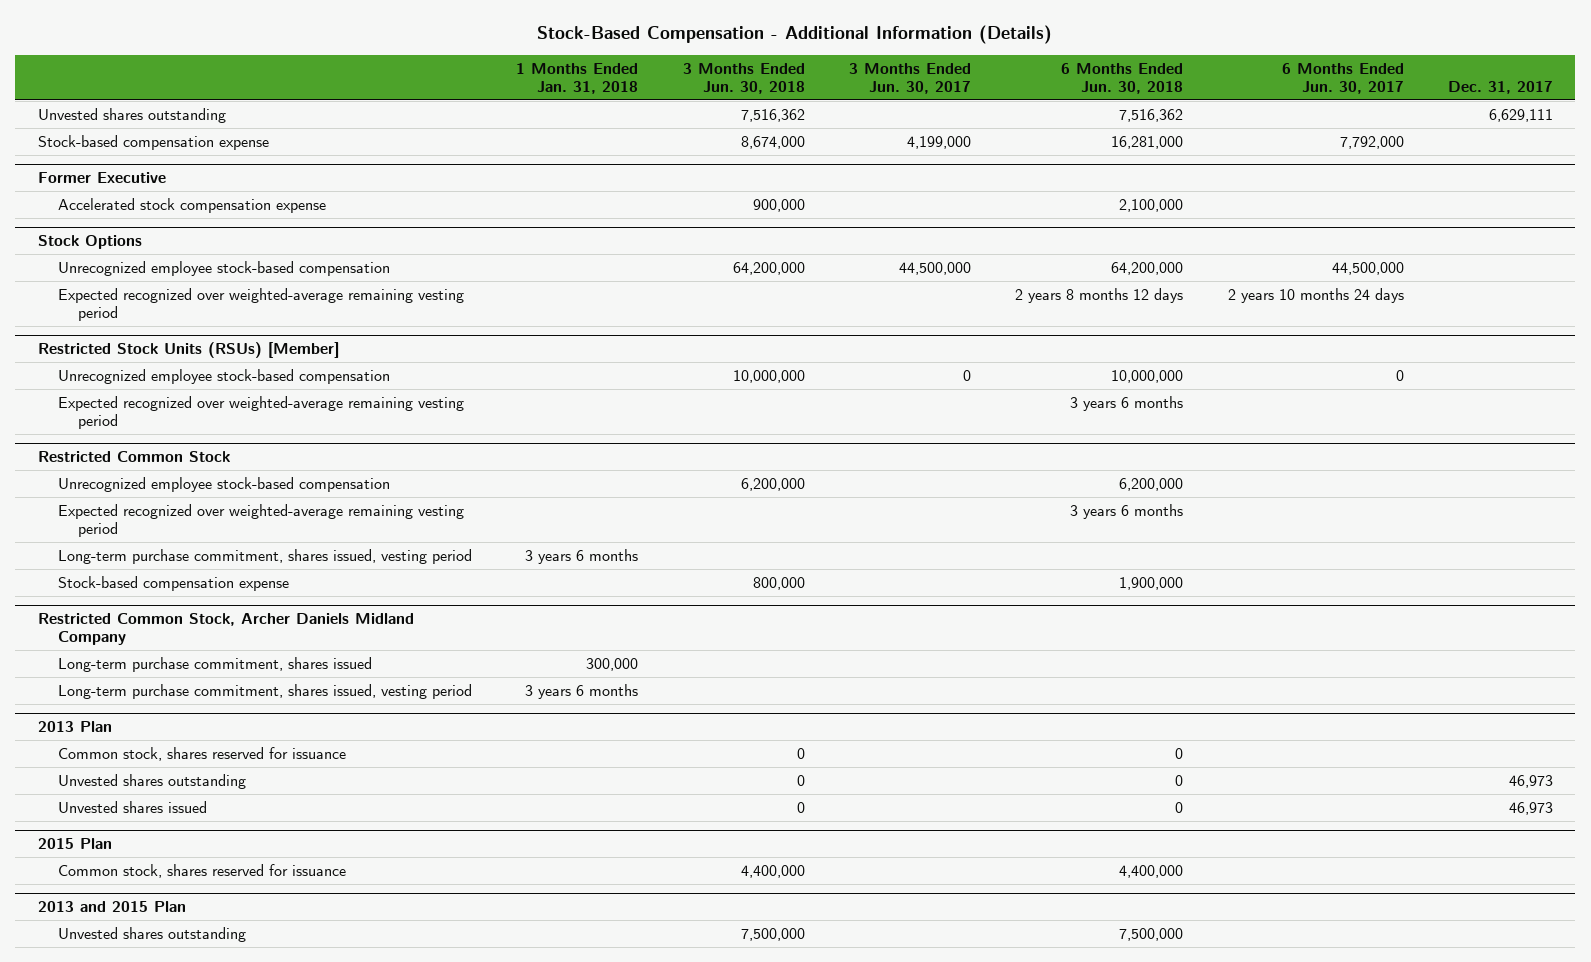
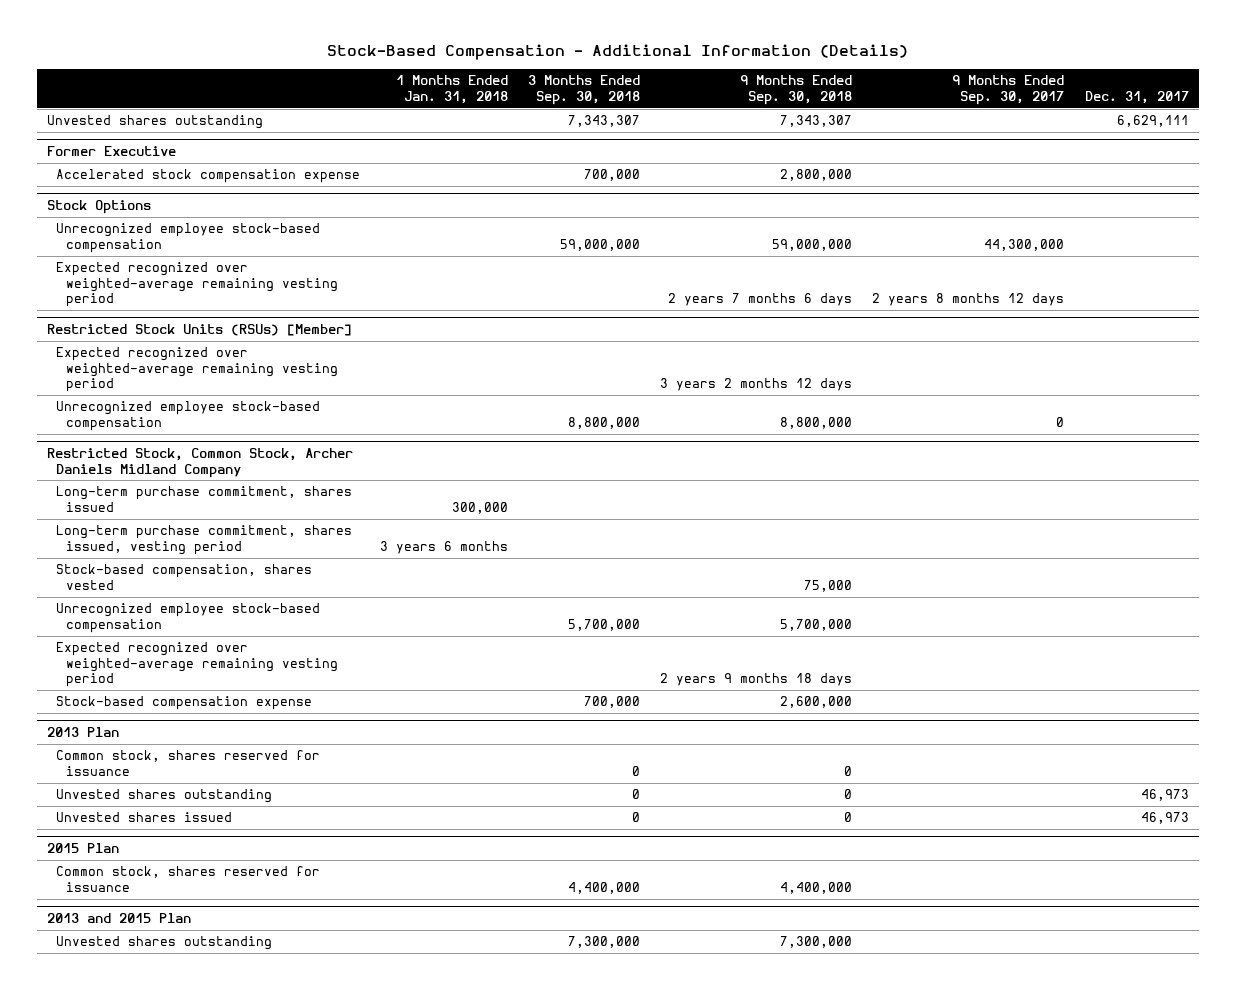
[682,62,805,94] 3 Months Ended Jun. 30, 2018 -> none
[848,62,971,94] 3 Months Ended Jun. 30, 2017 -> none
[1061,62,1184,94] 6 Months Ended Jun. 30, 2018 -> none
[1281,62,1404,94] 6 Months Ended Jun. 30, 2017 -> none
none -> [528,75,641,105] 3 Months Ended Sep. 30, 2018
none -> [740,75,853,105] 9 Months Ended Sep. 30, 2018
none -> [952,75,1065,105] 9 Months Ended Sep. 30, 2017
[37,134,269,150] Stock-based compensation expense -> none
[37,450,230,462] Restricted Common Stock -> none
[57,476,390,492] Unrecognized employee stock-based compensation -> none
[57,503,464,537] Expected recognized over weighted-average remaining vesting period -> none
[57,548,472,564] Long-term purchase commitment, shares issued, vesting period -> none
[57,575,289,591] Stock-based compensation expense -> none
[57,368,390,384] Unrecognized employee stock-based compensation -> [56,401,321,431] Unrecognized employee stock-based compensation
[37,612,414,645] Restricted Common Stock, Archer Daniels Midland Company -> [46,448,353,478] Restricted Stock, Common Stock, Archer Daniels Midland Company
none -> [56,564,313,590] Stock-based compensation, shares vested
none -> [56,603,321,633] Unrecognized employee stock-based compensation
none -> [56,642,339,688] Expected recognized over weighted-average remaining vesting period
none -> [56,696,313,711] Stock-based compensation expense

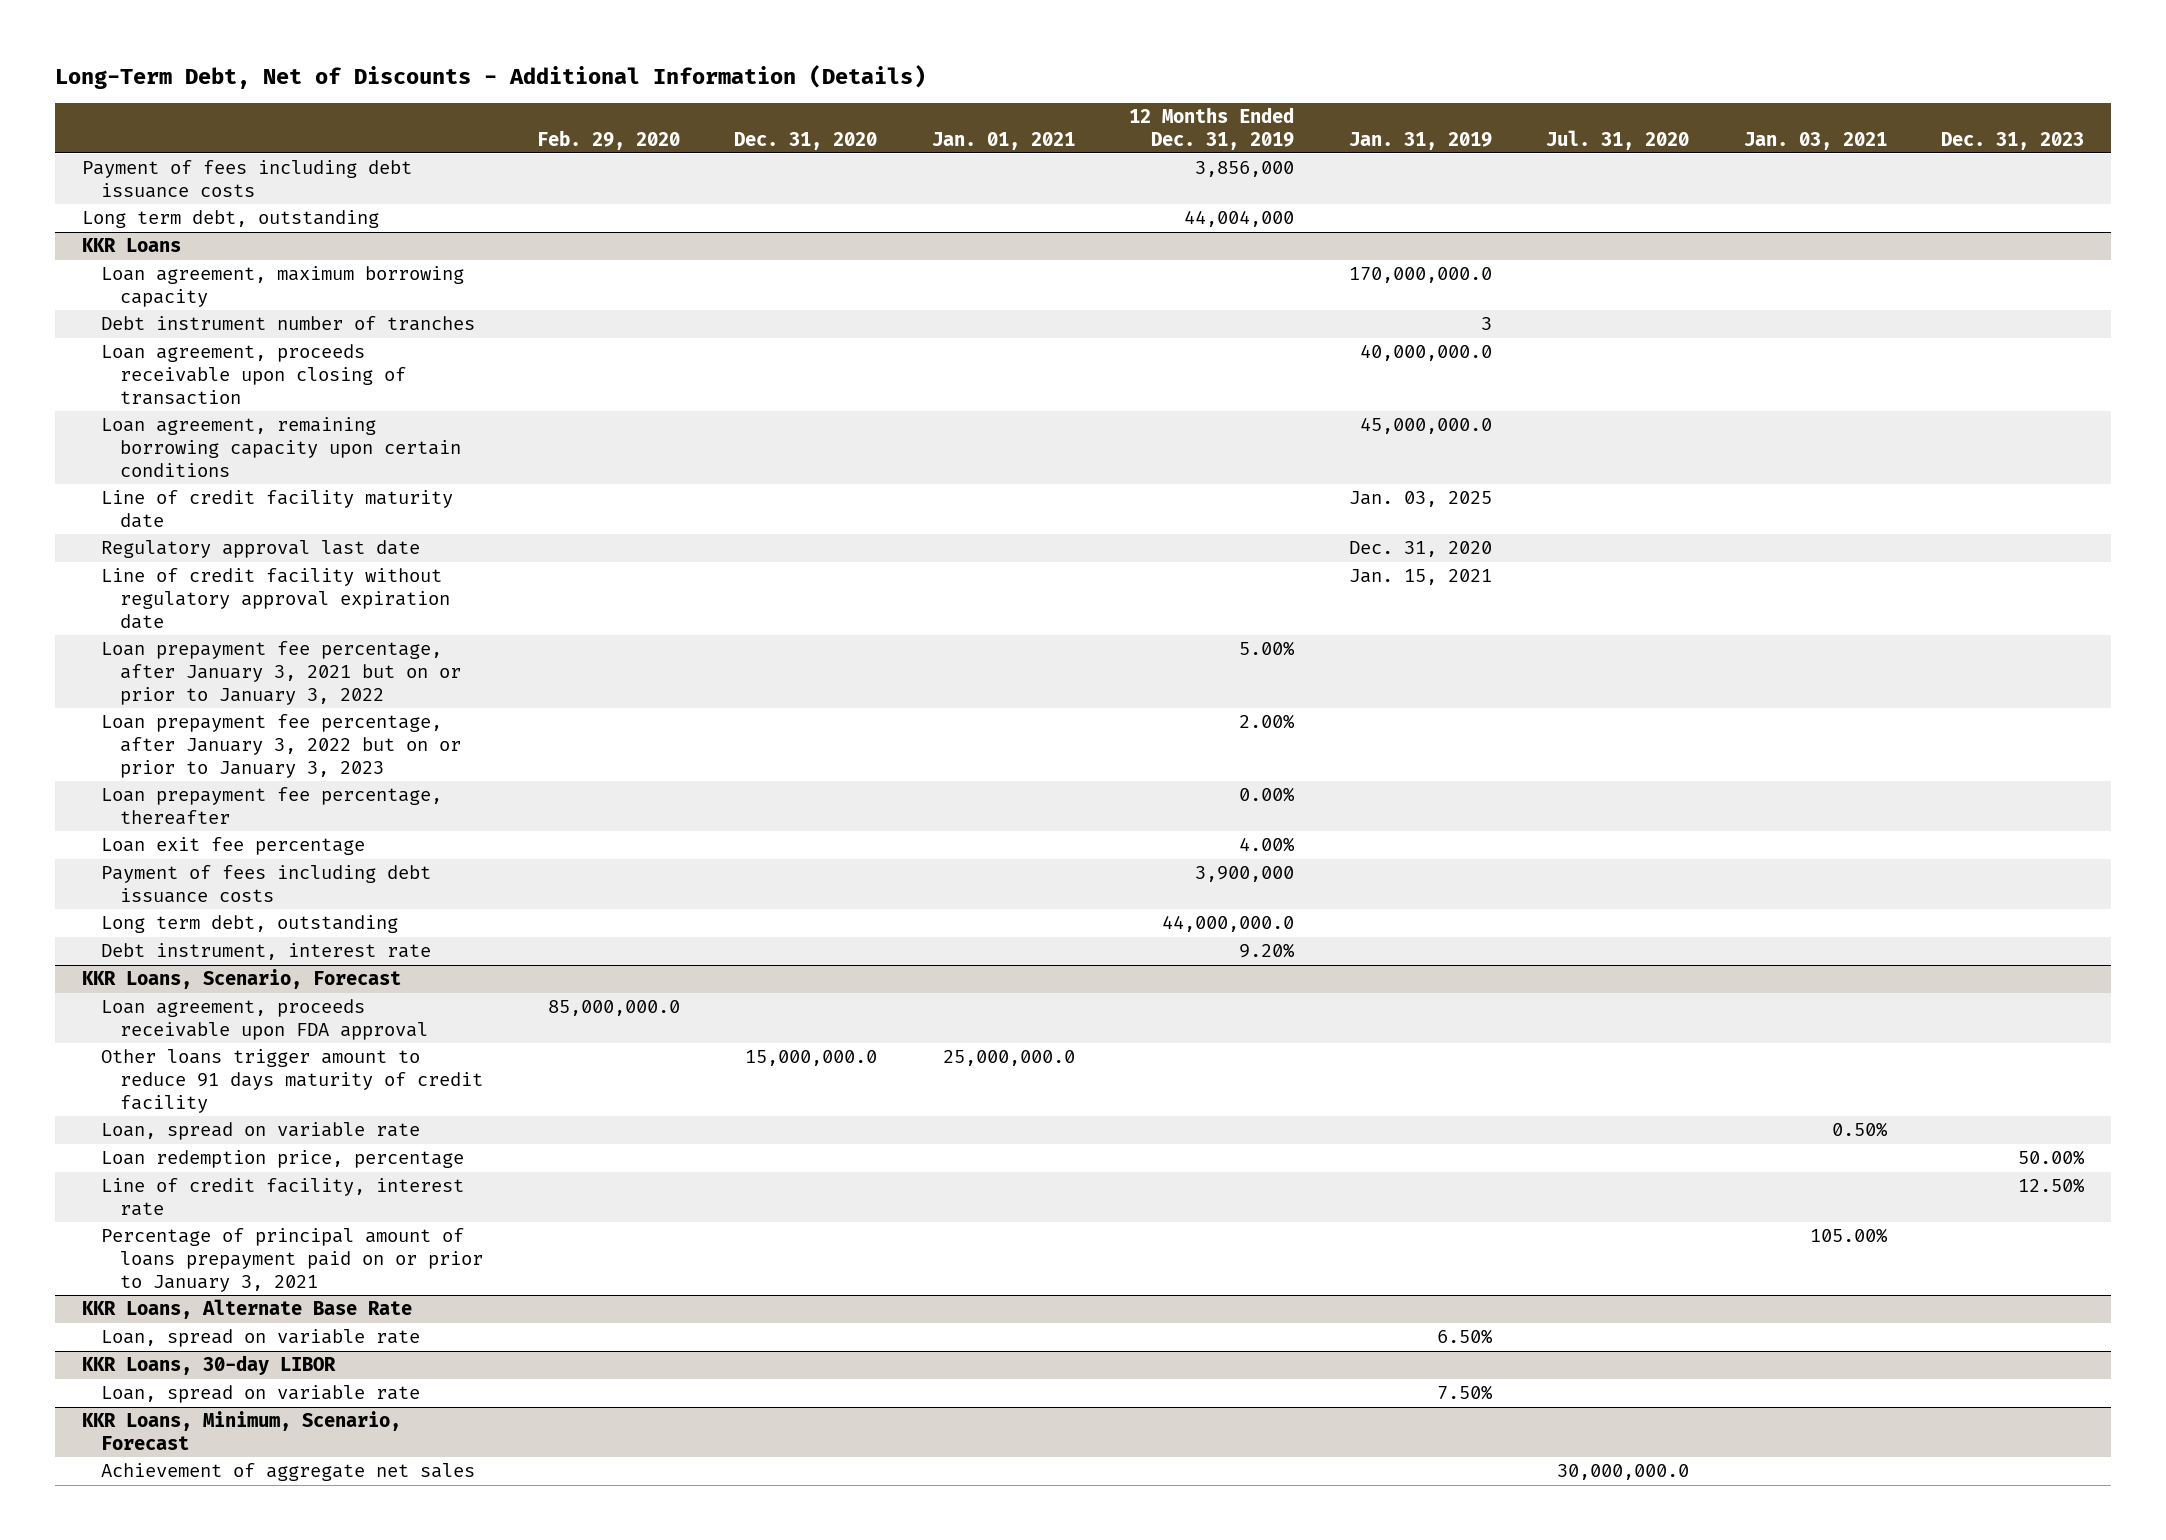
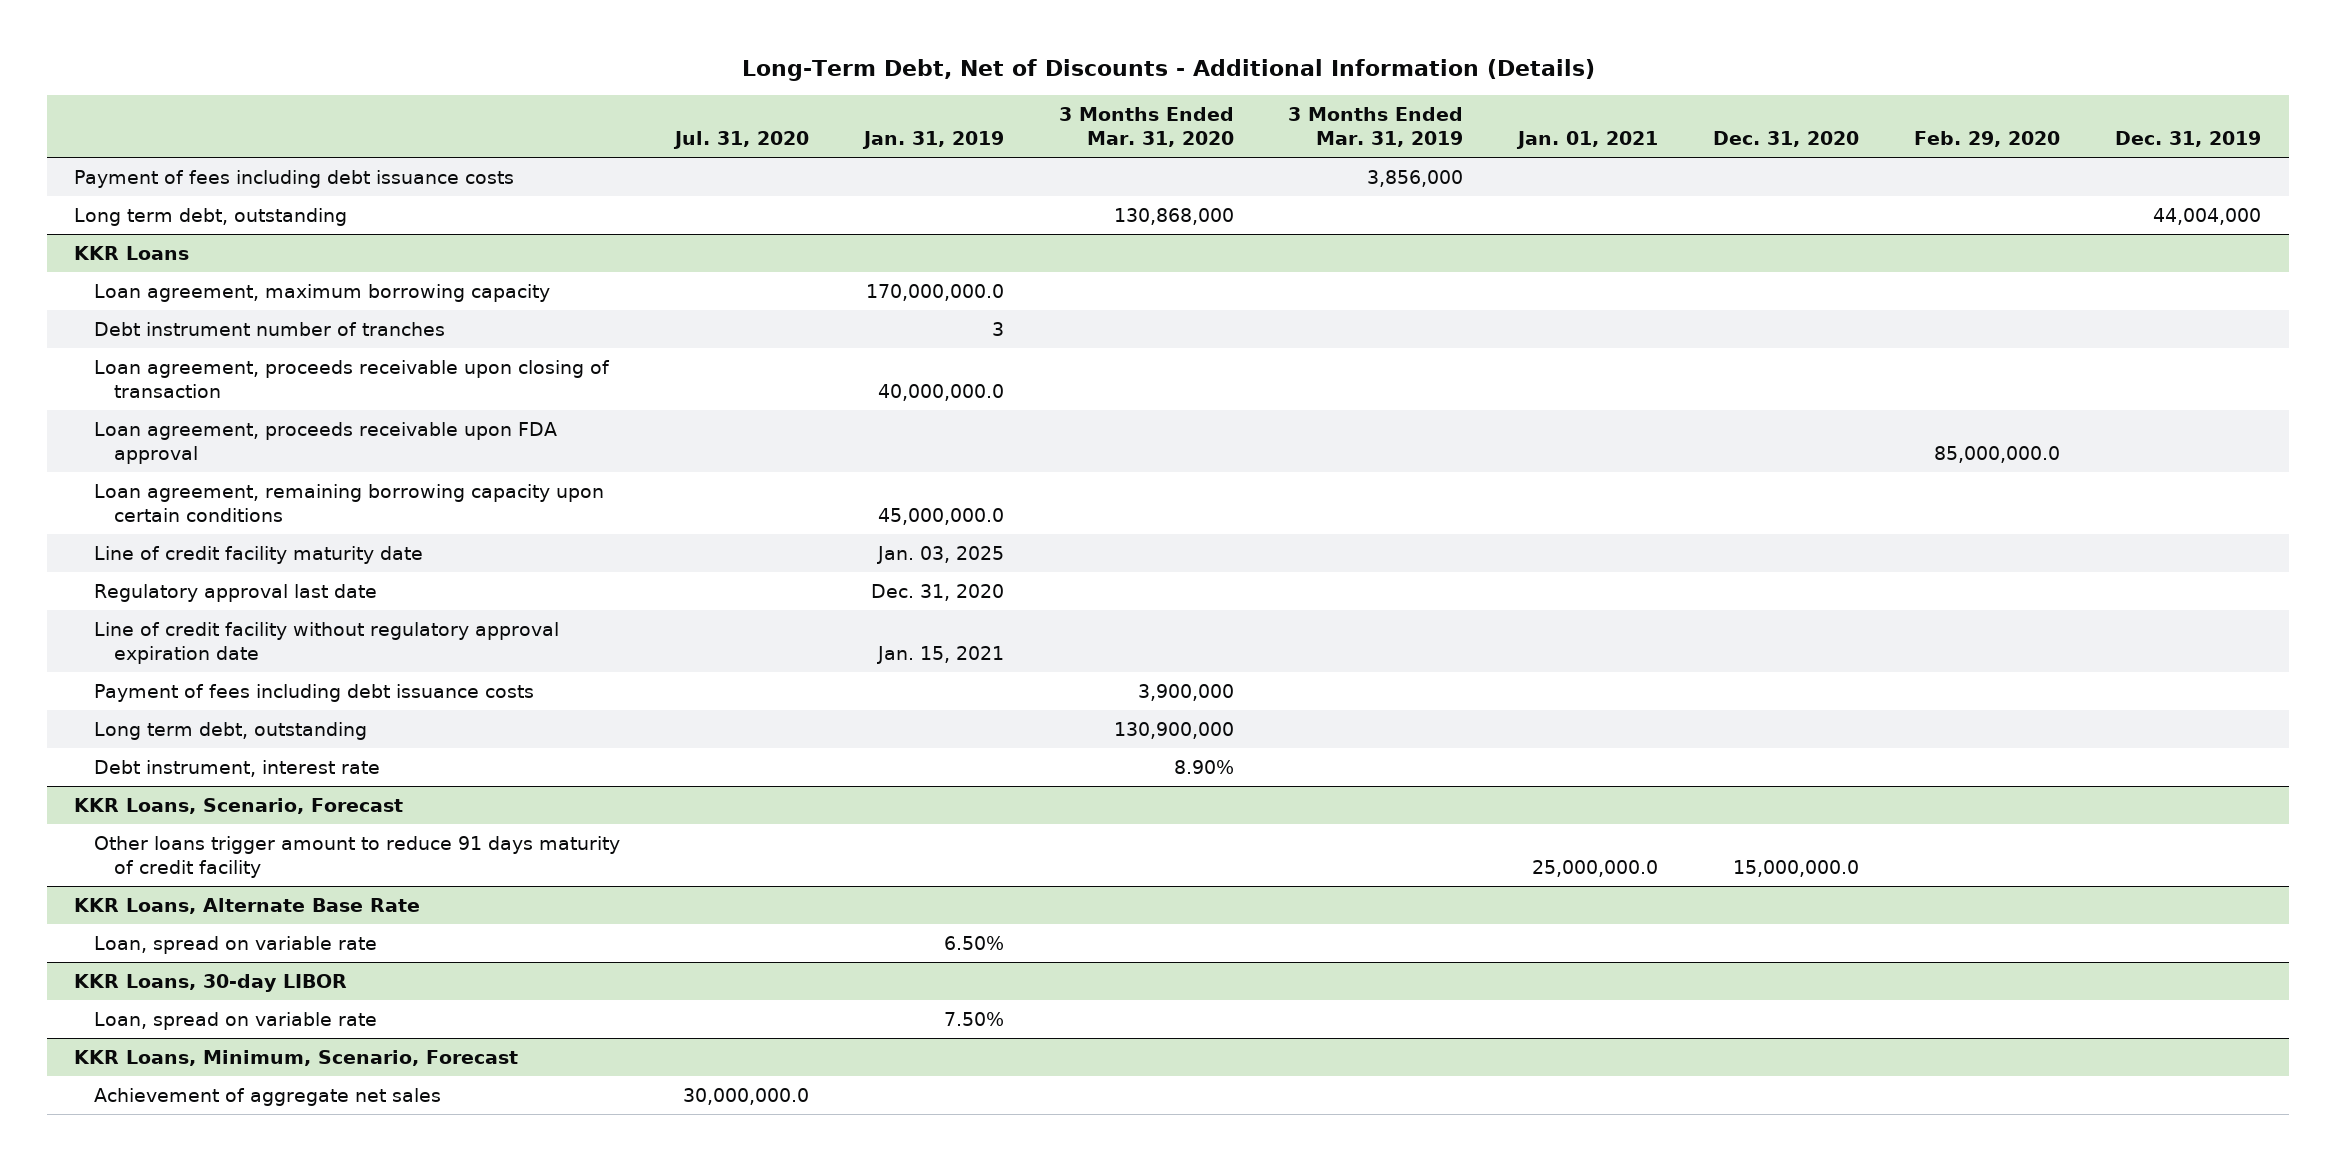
[1129,106,1295,150] 12 Months Ended Dec. 31, 2019 -> none
[1743,131,1887,150] Jan. 03, 2021 -> none
[1940,131,2084,150] Dec. 31, 2023 -> none
none -> [1058,106,1234,148] 3 Months Ended Mar. 31, 2020
none -> [1288,106,1464,148] 3 Months Ended Mar. 31, 2019
none -> [2115,131,2262,148] Dec. 31, 2019
none -> [93,421,557,465] Loan agreement, proceeds receivable upon FDA approval
[100,641,461,705] Loan prepayment fee percentage, after January 3, 2021 but on or prior to January 3, 2022 -> none
[100,714,461,778] Loan prepayment fee percentage, after January 3, 2022 but on or prior to January 3, 2023 -> none
[100,787,442,825] Loan prepayment fee percentage, thereafter -> none
[100,837,365,856] Loan exit fee percentage -> none
[100,999,428,1040] Loan agreement, proceeds receivable upon FDA approval -> none
[100,1122,420,1141] Loan, spread on variable rate -> none
[100,1150,464,1169] Loan redemption price, percentage -> none
[100,1178,464,1216] Line of credit facility, interest rate -> none
[100,1228,483,1292] Percentage of principal amount of loans prepayment paid on or prior to January 3, 2021 -> none

